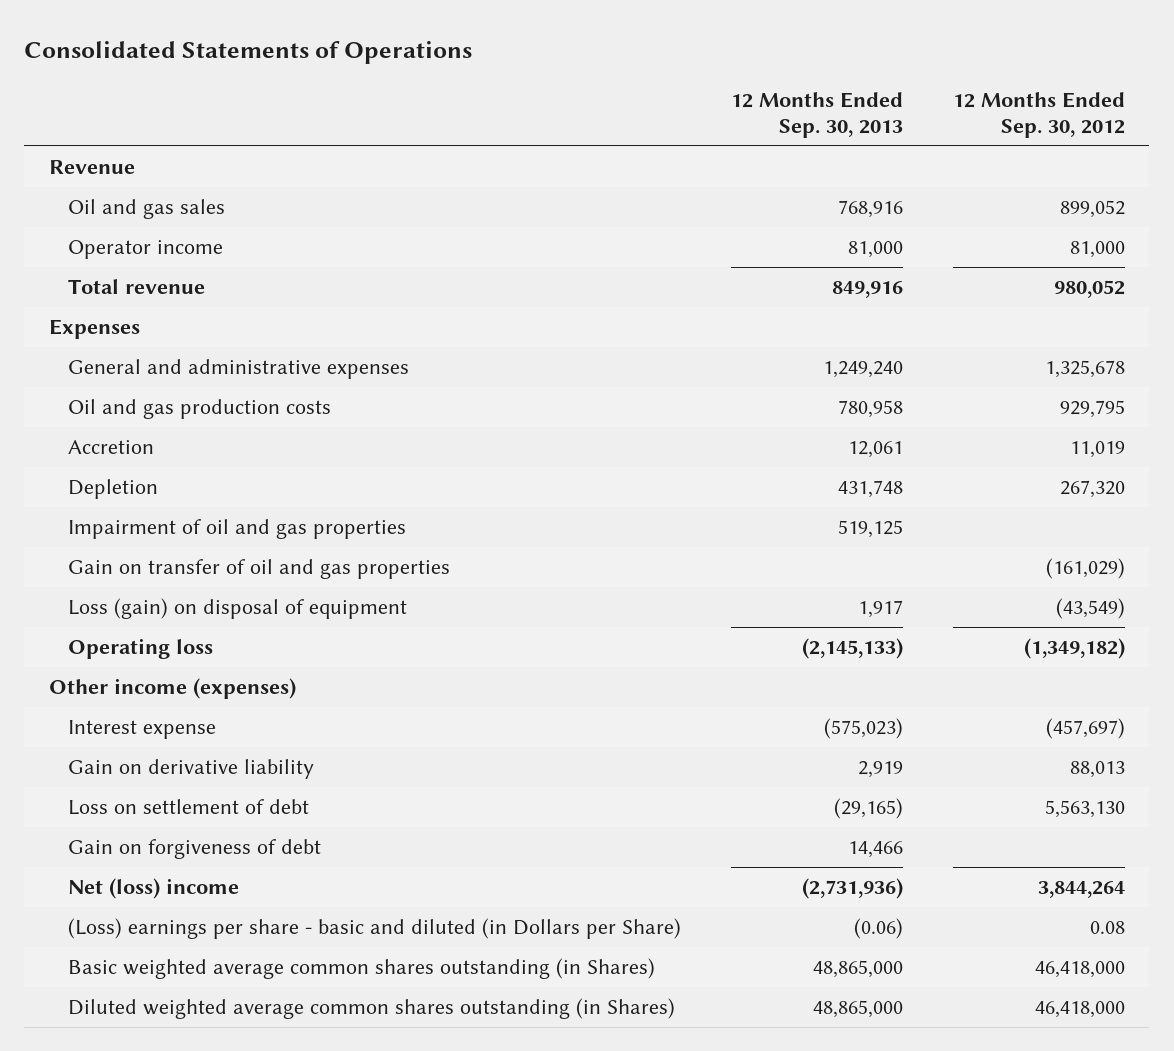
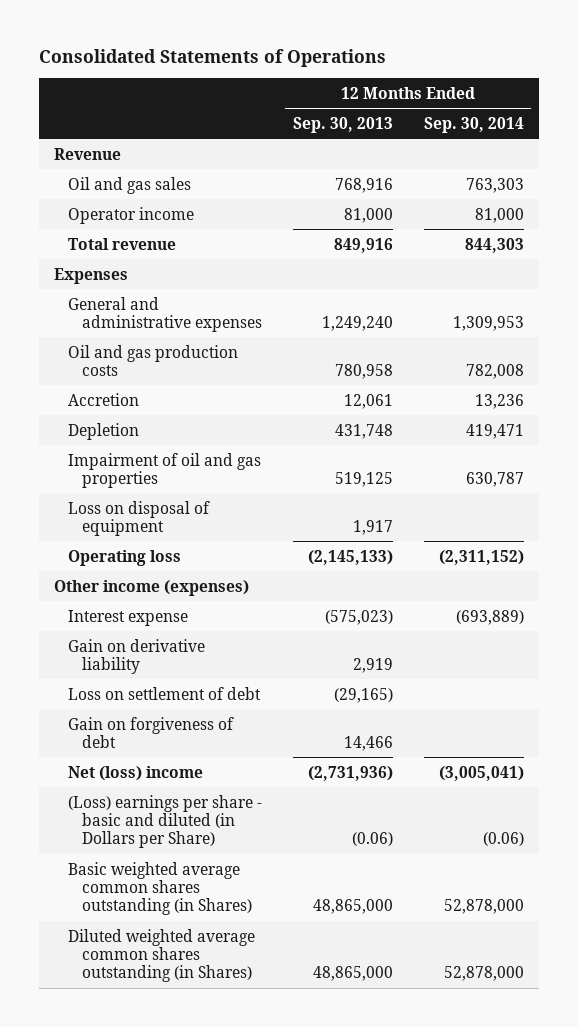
[952,91,1125,139] 12 Months Ended Sep. 30, 2012 -> none
none -> [423,116,524,133] Sep. 30, 2014
[68,558,451,579] Gain on transfer of oil and gas properties -> none
[68,597,408,619] Loss (gain) on disposal of equipment -> [67,500,210,536] Loss on disposal of equipment

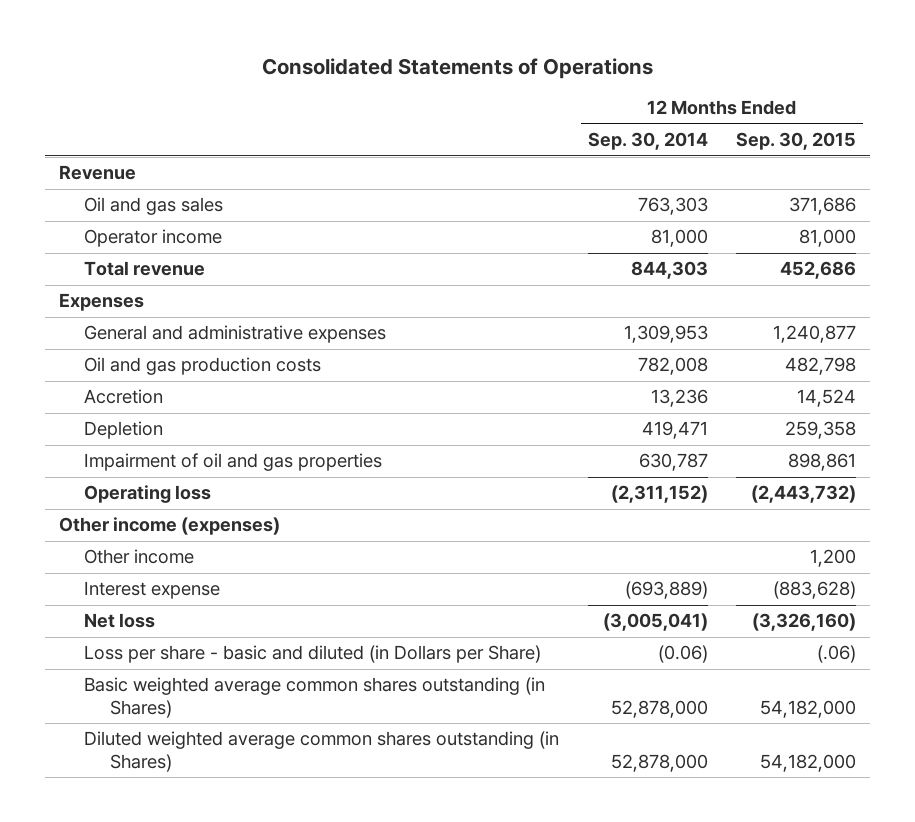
[292,116,393,133] Sep. 30, 2013 -> none
none -> [736,132,857,151] Sep. 30, 2015
[67,500,210,536] Loss on disposal of equipment -> none
none -> [84,549,195,565] Other income
[67,638,205,674] Gain on derivative liability -> none
[67,686,261,700] Loss on settlement of debt -> none
[67,716,234,748] Gain on forgiveness of debt -> none
[67,765,203,781] Net (loss) income -> [84,613,156,629] Net loss
[67,794,262,849] (Loss) earnings per share - basic and diluted (in Dollars per Share) -> [84,645,542,664] Loss per share - basic and diluted (in Dollars per Share)

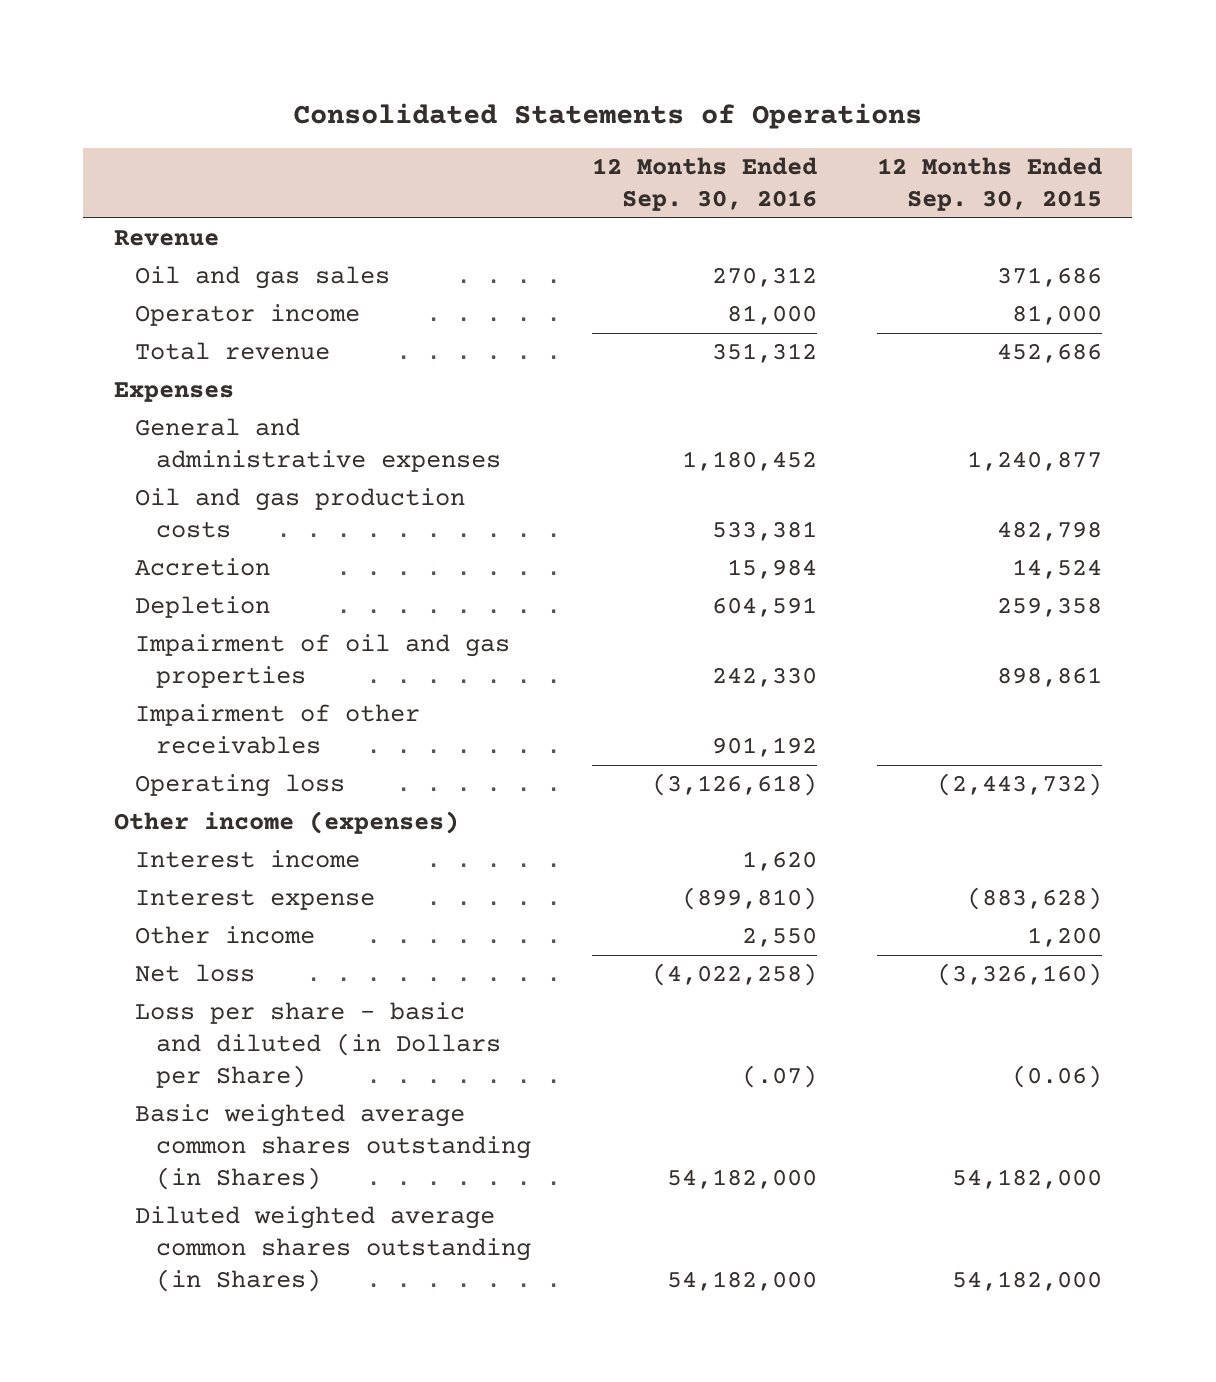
[587,132,708,151] Sep. 30, 2014 -> none
none -> [591,157,817,212] 12 Months Ended Sep. 30, 2016
none -> [134,704,420,755] Impairment of other receivables
none -> [134,850,360,869] Interest income
[84,549,195,565] Other income -> [134,926,315,945] Other income
[817,645,857,664] (.06) -> [1012,1065,1103,1089] (0.06)

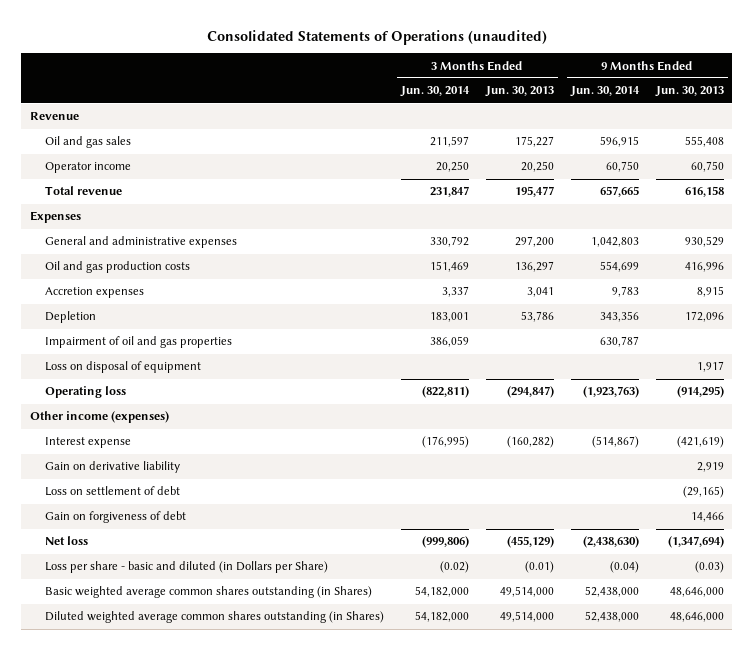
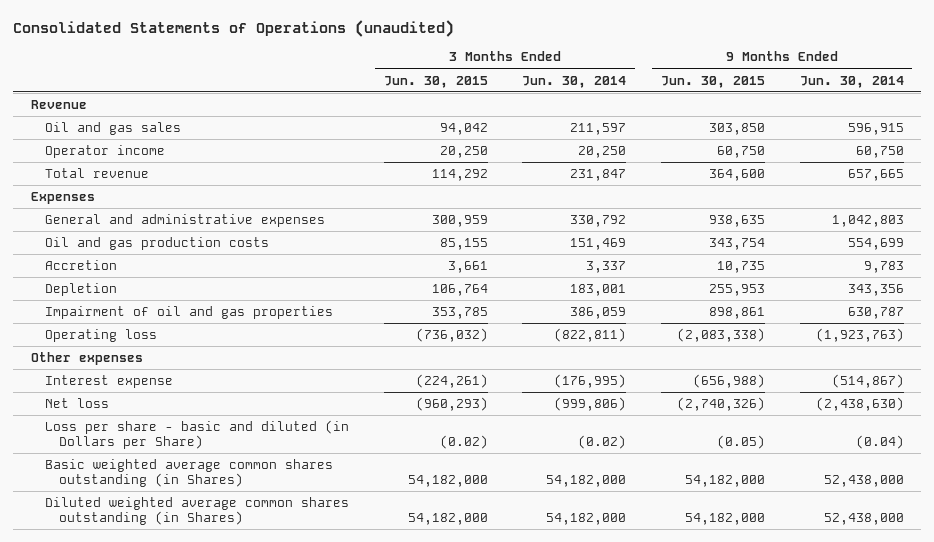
[484,86,554,98] Jun. 30, 2013 -> none
[654,86,724,98] Jun. 30, 2013 -> none
none -> [383,75,488,88] Jun. 30, 2015
none -> [660,75,765,88] Jun. 30, 2015
[44,287,144,299] Accretion expenses -> [45,260,118,271] Accretion
[44,361,201,374] Loss on disposal of equipment -> none
[29,411,169,424] Other income (expenses) -> [30,352,143,366] Other expenses
[44,461,180,474] Gain on derivative liability -> none
[44,486,180,497] Loss on settlement of debt -> none
[44,511,186,524] Gain on forgiveness of debt -> none

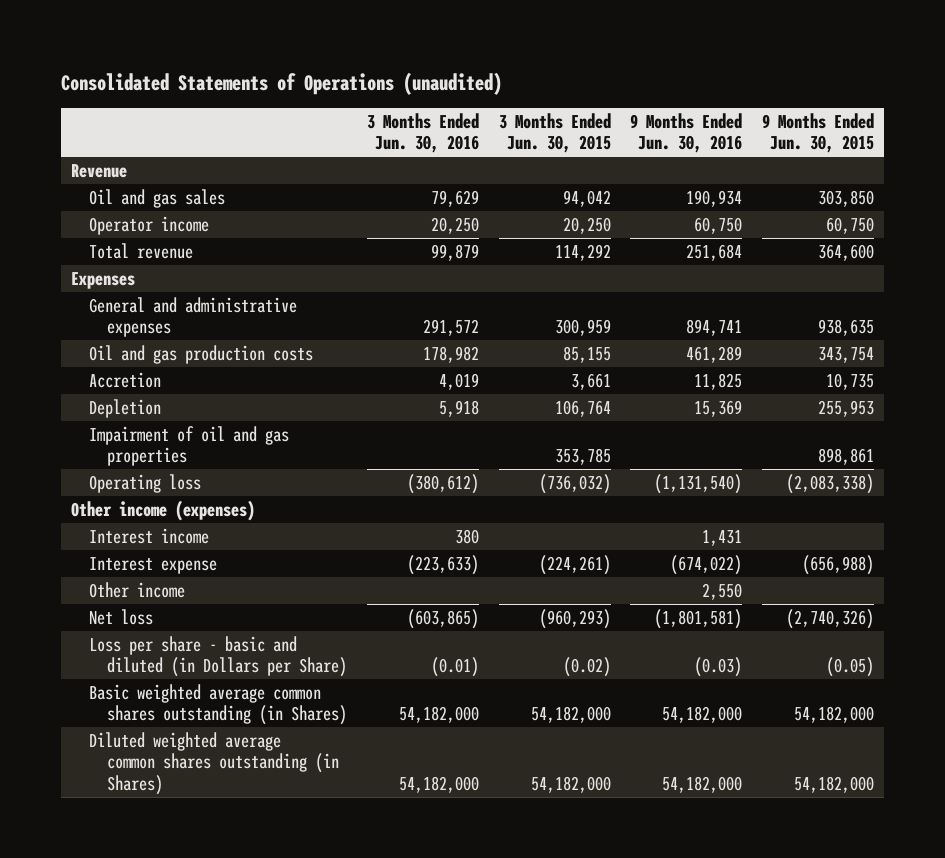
[522,75,627,88] Jun. 30, 2014 -> none
[799,75,904,88] Jun. 30, 2014 -> none
none -> [366,112,479,154] 3 Months Ended Jun. 30, 2016
none -> [630,112,743,154] 9 Months Ended Jun. 30, 2016
[30,352,143,366] Other expenses -> [71,499,256,521] Other income (expenses)
none -> [89,527,210,544] Interest income
none -> [89,581,186,598] Other income

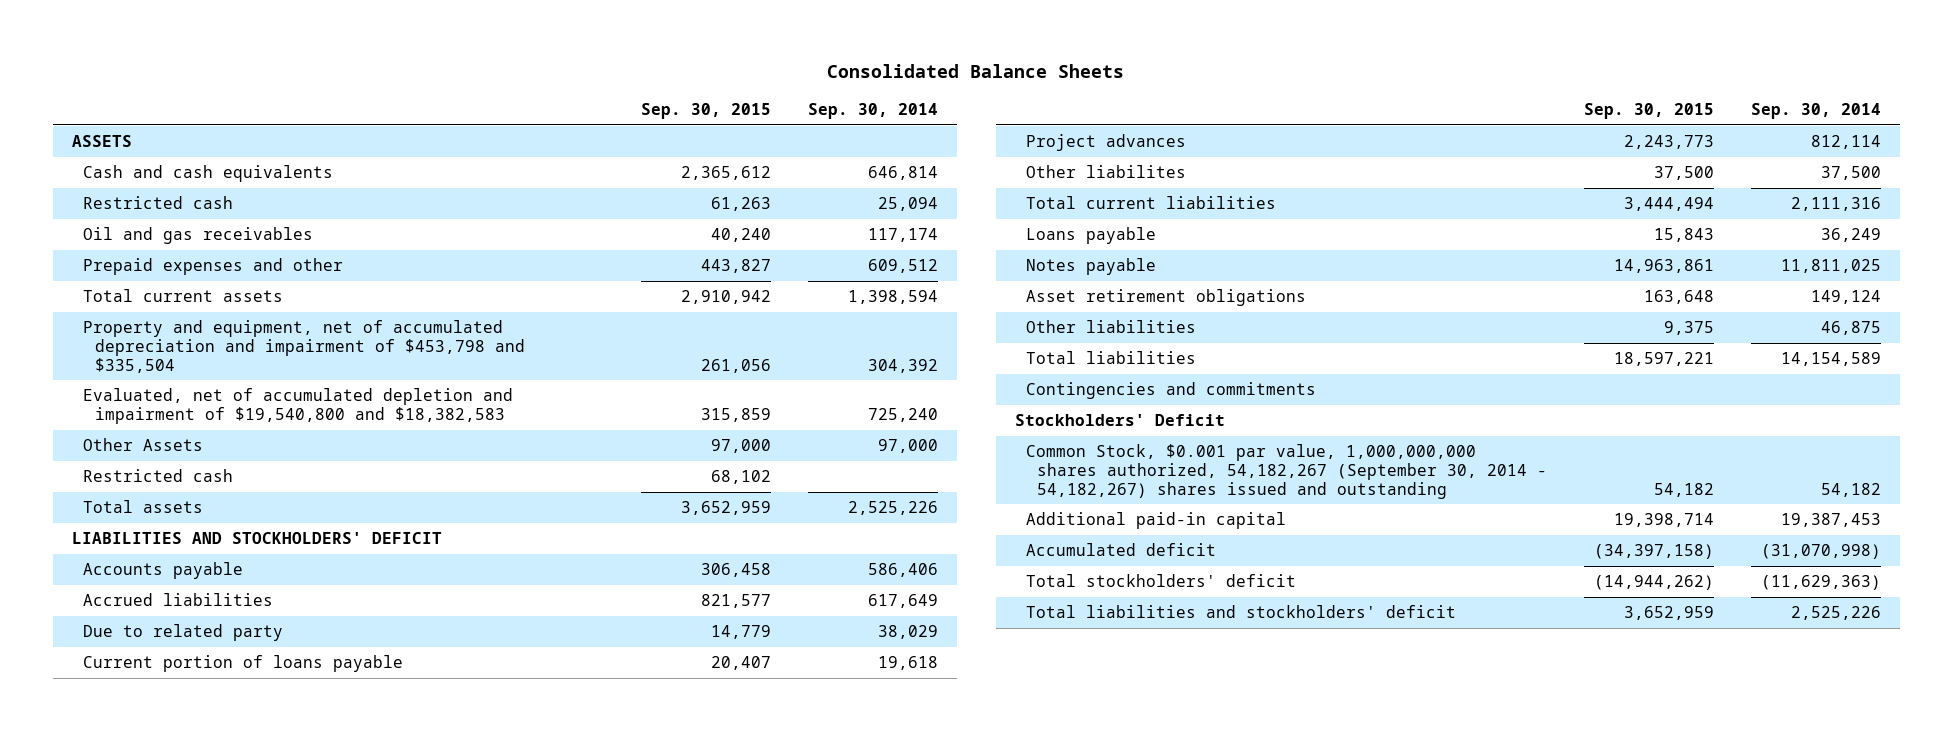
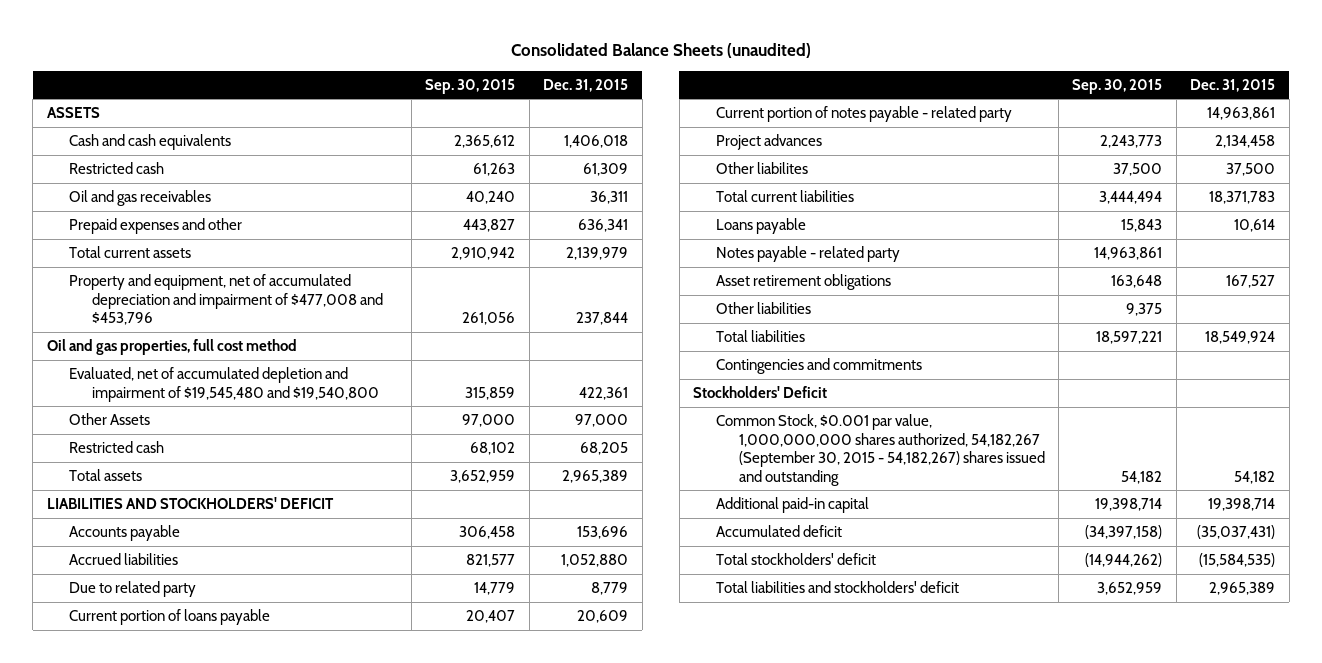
[827,63,1125,78] Consolidated Balance Sheets -> [510,42,811,58] Consolidated Balance Sheets (unaudited)
[808,103,939,120] Sep. 30, 2014 -> none
none -> [543,78,629,92] Dec. 31, 2015
[83,320,525,373] Property and equipment, net of accumulated depreciation and impairment of $453,798 and $335,504 -> [69,274,383,326] Property and equipment, net of accumulated depreciation and impairment of $477,008 and $453,796
none -> [46,339,297,356] Oil and gas properties, full cost method
[83,388,514,424] Evaluated, net of accumulated depletion and impairment of $19,540,800 and $18,382,583 -> [69,367,379,402] Evaluated, net of accumulated depletion and impairment of $19,545,480 and $19,540,800
none -> [715,106,1012,123] Current portion of notes payable - related party
[1026,258,1157,276] Notes payable -> [715,246,900,263] Notes payable - related party
[1026,444,1548,499] Common Stock, $0.001 par value, 1,000,000,000 shares authorized, 54,182,267 (September 30, 2014 - 54,182,267) shares issued and outstanding -> [715,414,1045,486] Common Stock, $0.001 par value, 1,000,000,000 shares authorized, 54,182,267 (September 30, 2015 - 54,182,267) shares issued and outstanding

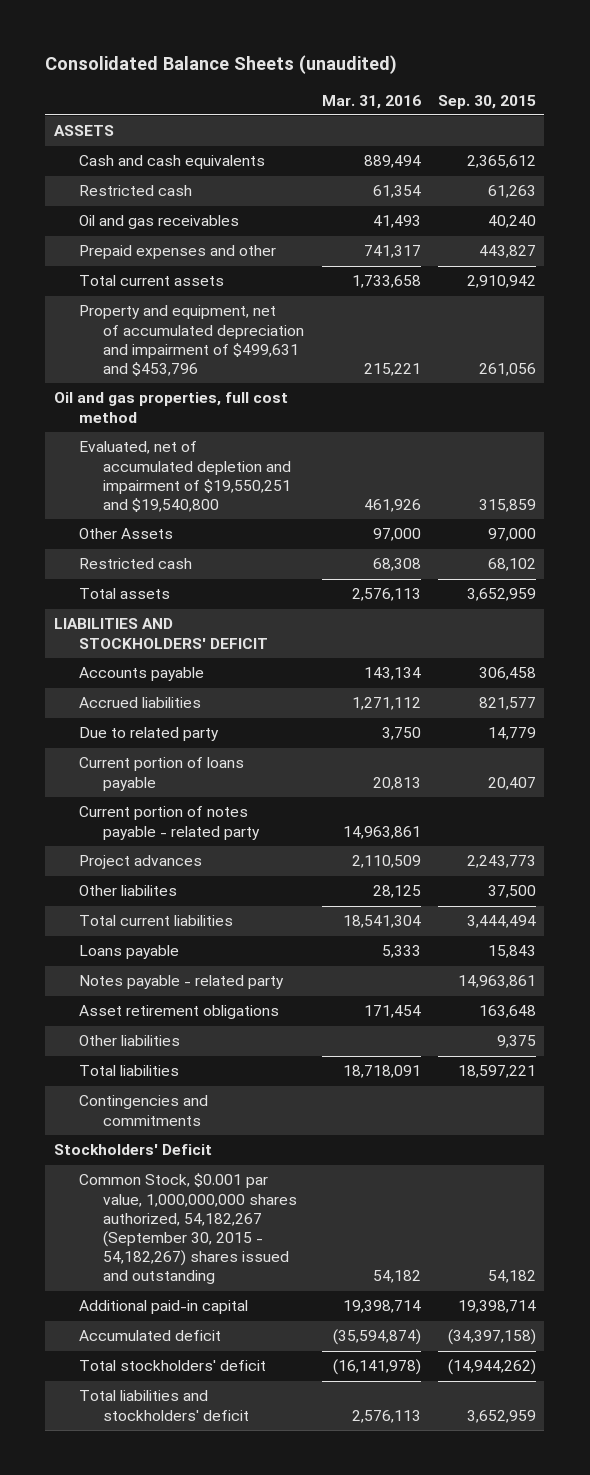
[543,78,629,92] Dec. 31, 2015 -> none
none -> [321,94,421,109] Mar. 31, 2016
[69,274,383,326] Property and equipment, net of accumulated depreciation and impairment of $477,008 and $453,796 -> [78,305,305,376] Property and equipment, net of accumulated depreciation and impairment of $499,631 and $453,796
[69,367,379,402] Evaluated, net of accumulated depletion and impairment of $19,545,480 and $19,540,800 -> [78,441,292,512] Evaluated, net of accumulated depletion and impairment of $19,550,251 and $19,540,800

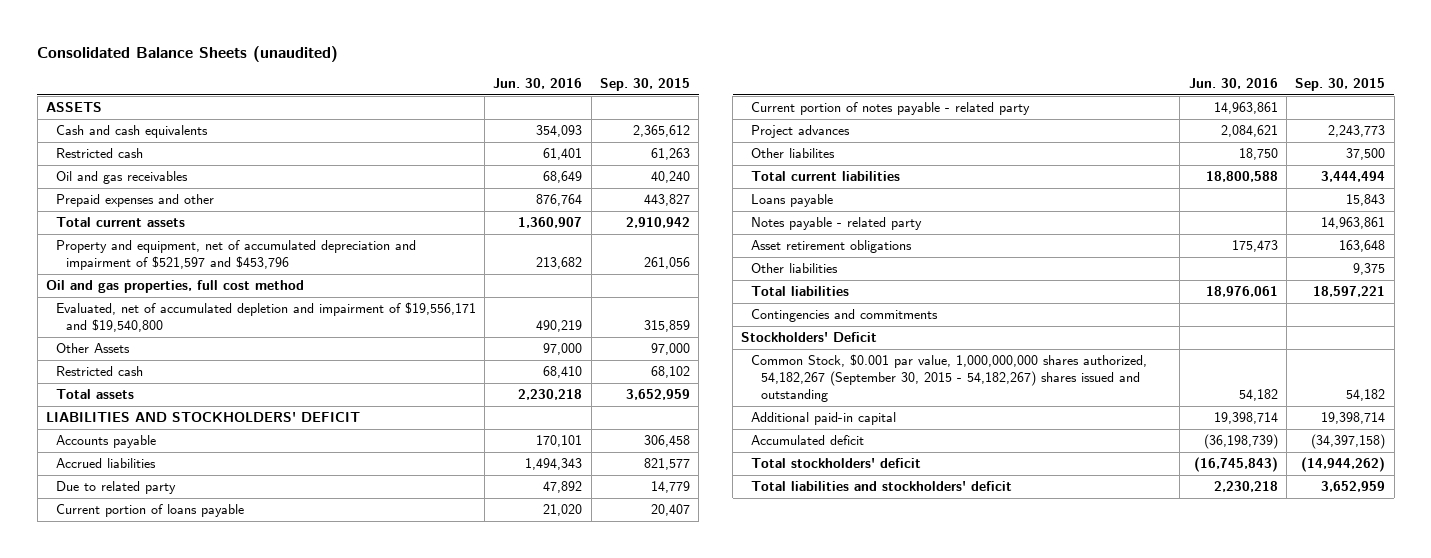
[321,94,421,109] Mar. 31, 2016 -> none
none -> [493,78,583,90] Jun. 30, 2016
[78,305,305,376] Property and equipment, net of accumulated depreciation and impairment of $499,631 and $453,796 -> [55,240,416,271] Property and equipment, net of accumulated depreciation and impairment of $521,597 and $453,796
[78,441,292,512] Evaluated, net of accumulated depletion and impairment of $19,550,251 and $19,540,800 -> [55,302,476,333] Evaluated, net of accumulated depletion and impairment of $19,556,171 and $19,540,800

